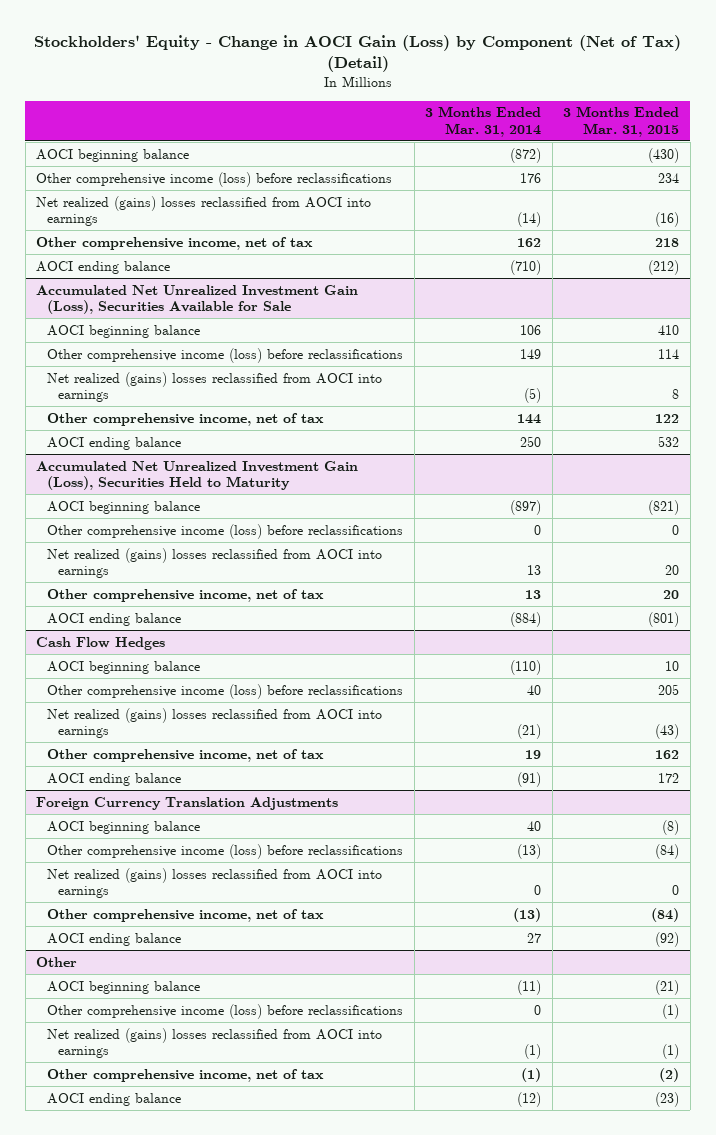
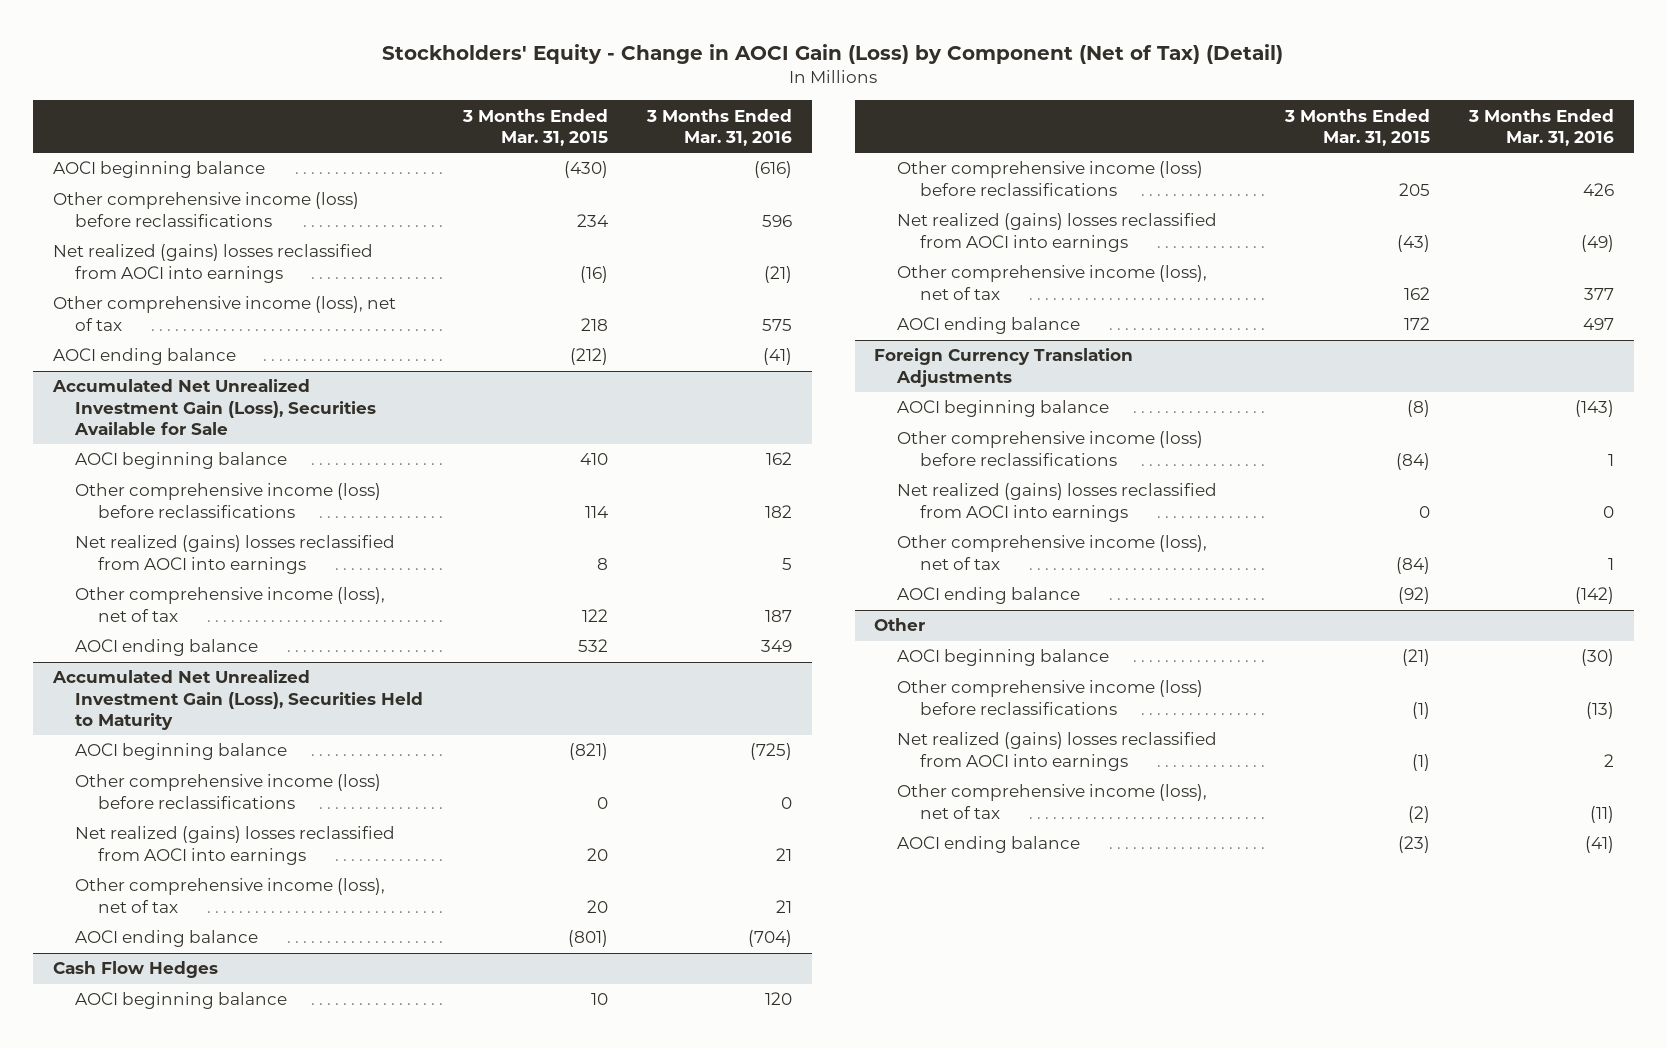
[425,106,542,137] 3 Months Ended Mar. 31, 2014 -> none
none -> [646,108,793,146] 3 Months Ended Mar. 31, 2016
[36,236,314,250] Other comprehensive income, net of tax -> [52,296,396,331] Other comprehensive income (loss), net of tax
[47,412,325,426] Other comprehensive income, net of tax -> [75,587,386,622] Other comprehensive income (loss), net of tax
[47,588,325,602] Other comprehensive income, net of tax -> [75,878,386,913] Other comprehensive income (loss), net of tax
[47,748,325,762] Other comprehensive income, net of tax -> [897,265,1208,300] Other comprehensive income (loss), net of tax
[47,908,325,922] Other comprehensive income, net of tax -> [897,535,1208,570] Other comprehensive income (loss), net of tax
[47,1068,325,1082] Other comprehensive income, net of tax -> [897,784,1208,819] Other comprehensive income (loss), net of tax

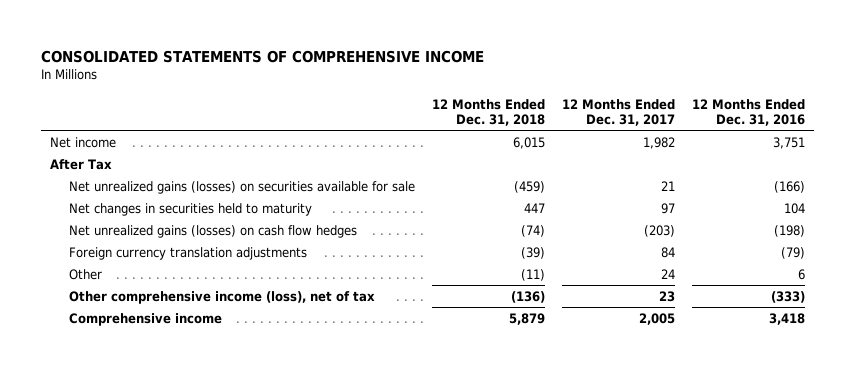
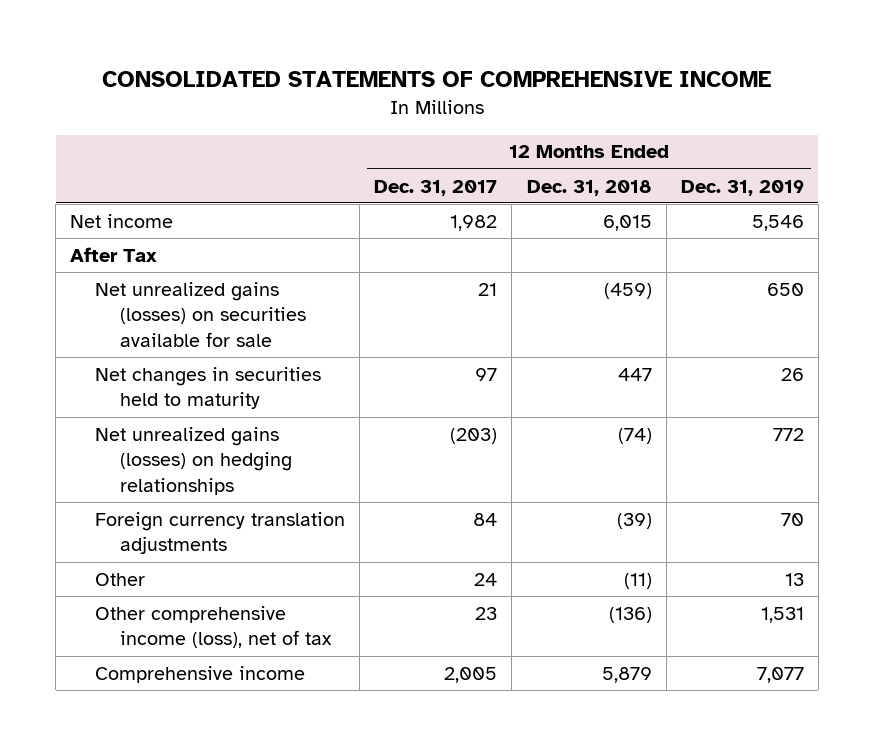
[692,98,806,126] 12 Months Ended Dec. 31, 2016 -> none
none -> [680,179,804,196] Dec. 31, 2019
[69,224,358,238] Net unrealized gains (losses) on cash flow hedges -> [95,426,293,496] Net unrealized gains (losses) on hedging relationships

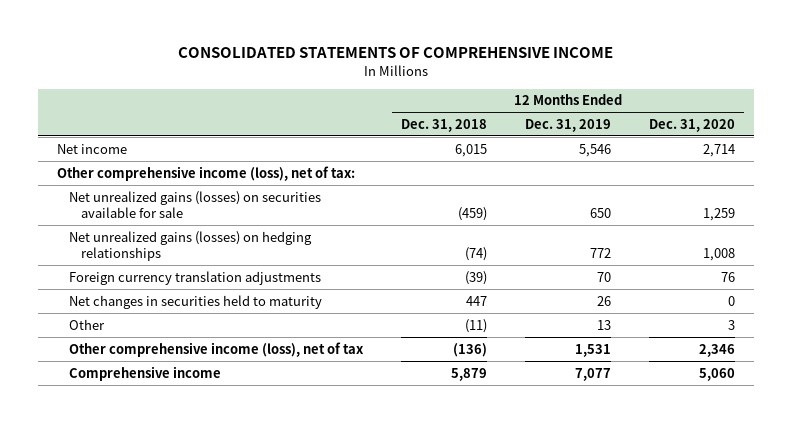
[374,179,498,196] Dec. 31, 2017 -> none
none -> [648,118,735,132] Dec. 31, 2020
[70,246,158,262] After Tax -> [57,165,356,181] Other comprehensive income (loss), net of tax:
[95,366,322,410] Net changes in securities held to maturity -> [69,294,323,309] Net changes in securities held to maturity

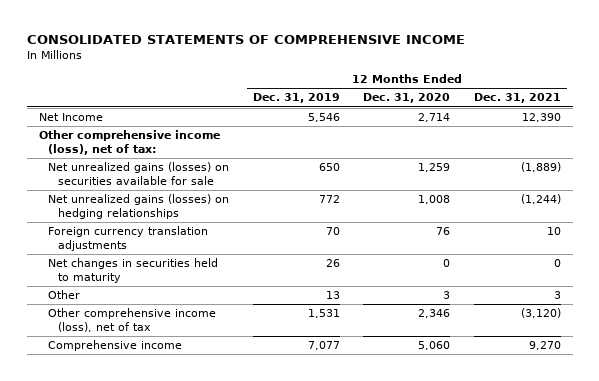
[400,118,487,132] Dec. 31, 2018 -> none
none -> [473,93,561,104] Dec. 31, 2021
[57,143,128,154] Net income -> [38,113,103,122] Net Income

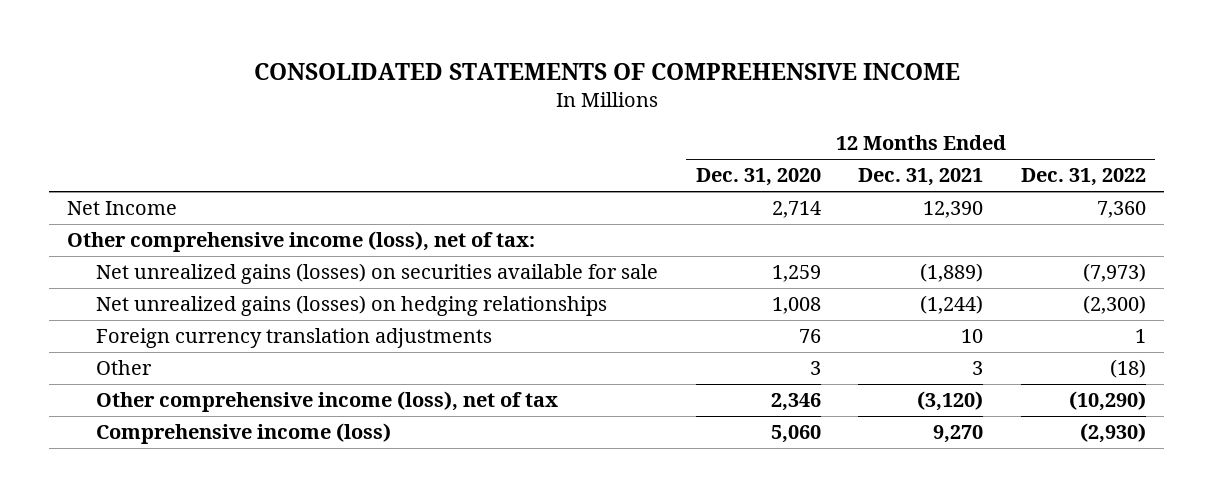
[252,93,340,104] Dec. 31, 2019 -> none
none -> [1020,168,1146,187] Dec. 31, 2022
[48,258,219,284] Net changes in securities held to maturity -> none
[48,340,183,352] Comprehensive income -> [96,423,392,445] Comprehensive income (loss)

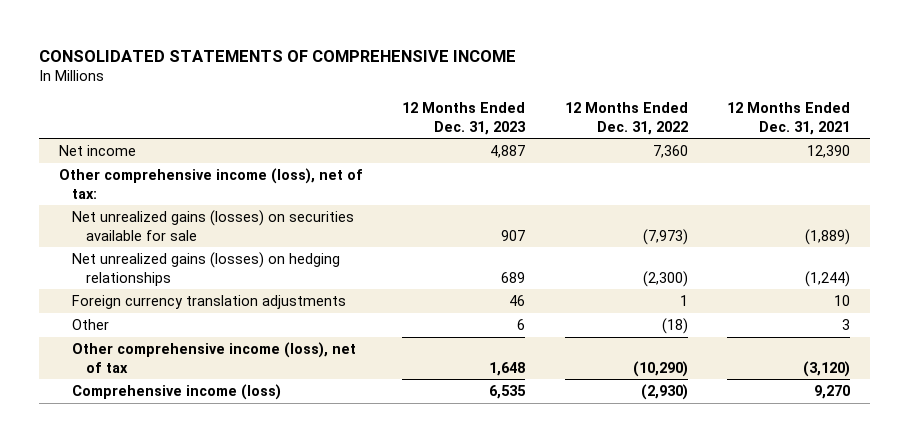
[695,168,821,187] Dec. 31, 2020 -> none
none -> [402,101,527,135] 12 Months Ended Dec. 31, 2023
[67,201,178,216] Net Income -> [59,144,137,156] Net income

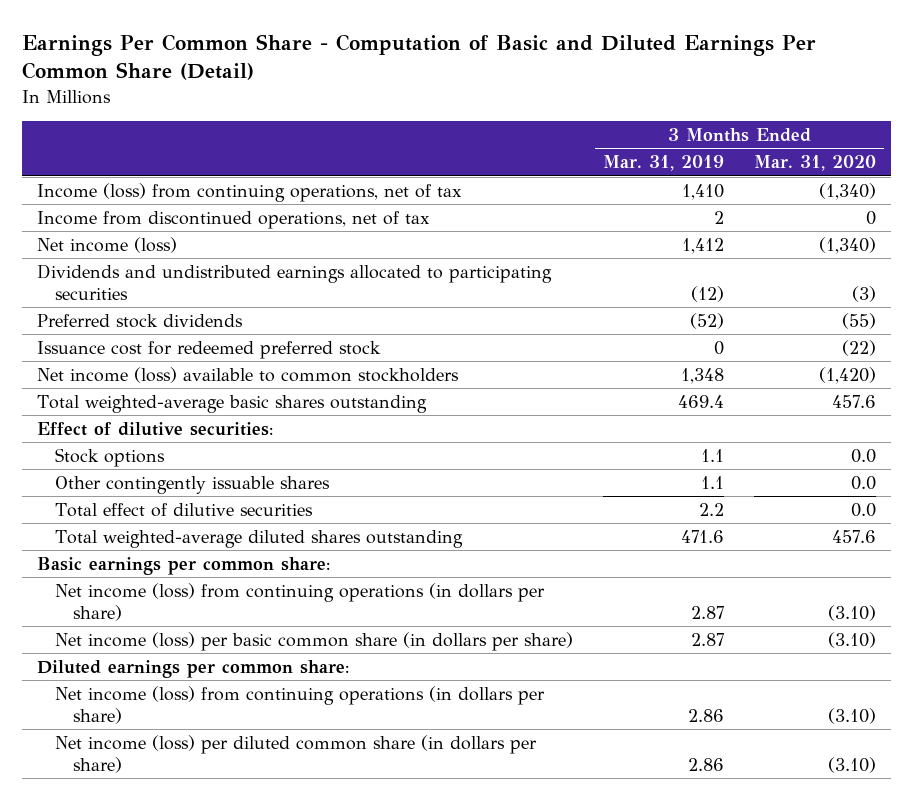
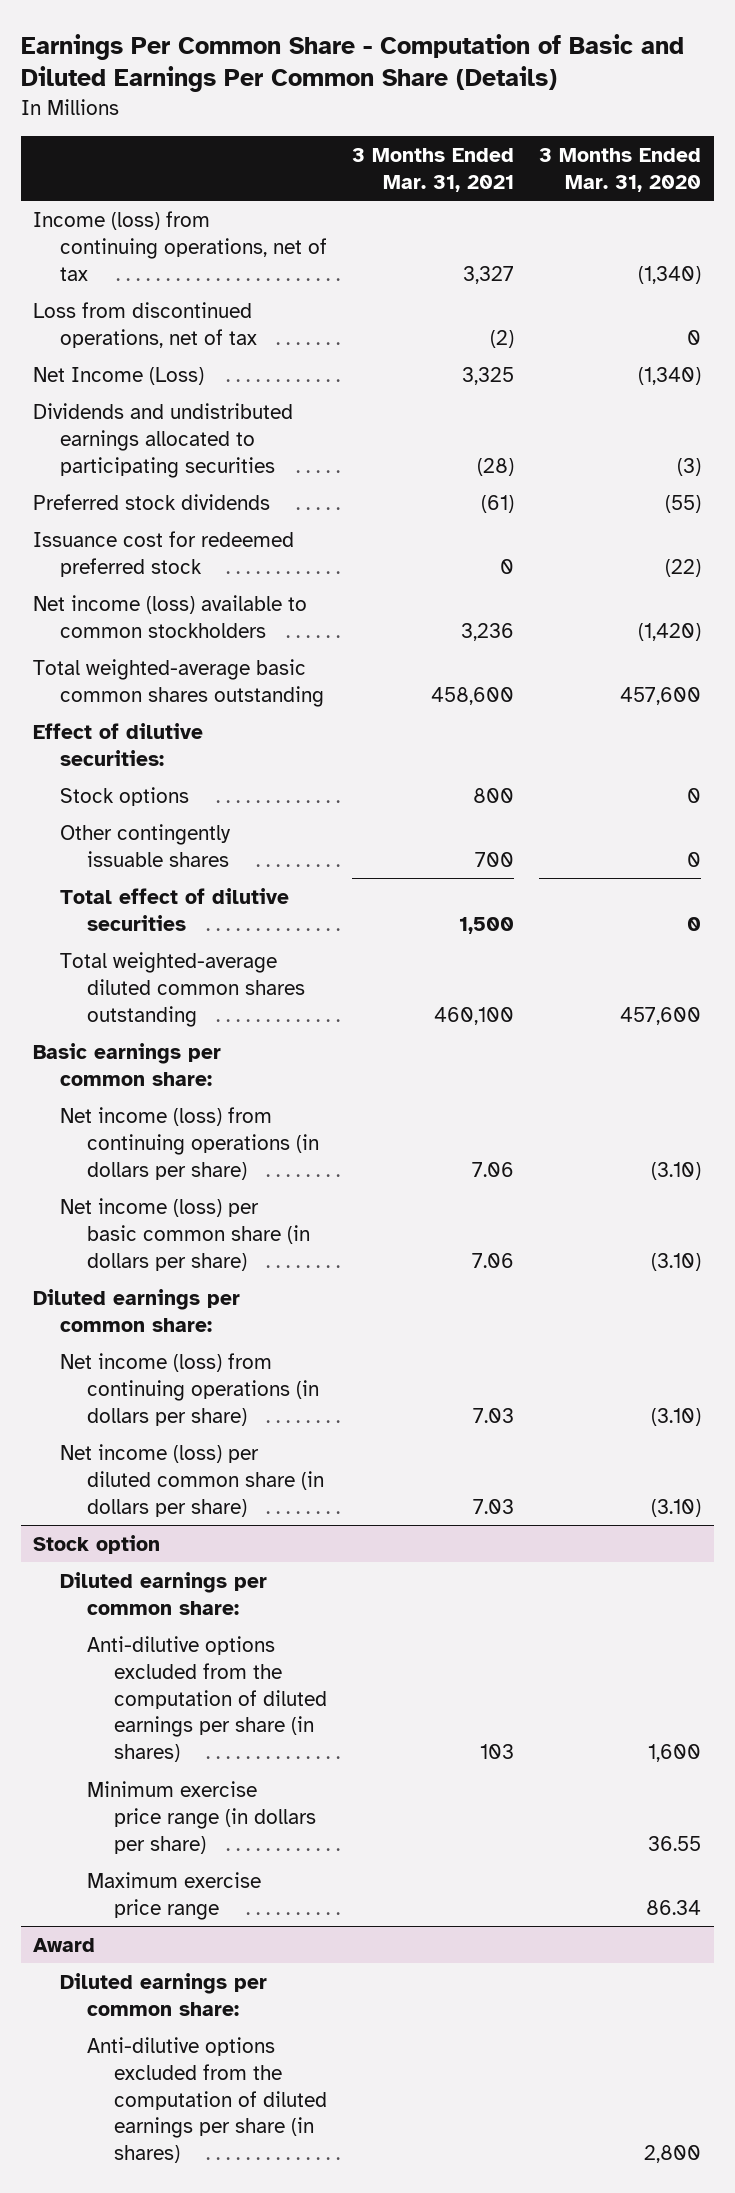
[21,33,816,81] Earnings Per Common Share - Computation of Basic and Diluted Earnings Per Common Share (Detail) -> [20,33,684,93] Earnings Per Common Share - Computation of Basic and Diluted Earnings Per Common Share (Details)
[602,155,724,172] Mar. 31, 2019 -> none
none -> [352,147,515,192] 3 Months Ended Mar. 31, 2021
[36,210,430,229] Income from discontinued operations, net of tax -> [33,301,258,348] Loss from discontinued operations, net of tax
[36,236,177,253] Net income (loss) -> [33,366,205,385] Net Income (Loss)
[36,394,427,413] Total weighted-average basic shares outstanding -> [33,658,325,707] Total weighted-average basic common shares outstanding
[832,394,877,408] 457.6 -> [620,686,702,705] 457,600
[851,448,877,463] 0.0 -> [687,787,702,803] 0
[851,475,877,490] 0.0 -> [687,851,702,867] 0
[851,502,877,517] 0.0 -> [687,916,702,931] 0
[54,529,463,548] Total weighted-average diluted shares outstanding -> [60,951,306,1027] Total weighted-average diluted common shares outstanding
[832,529,877,543] 457.6 -> [620,1006,702,1025] 457,600
none -> [33,1534,161,1554] Stock option
none -> [60,1571,268,1615] Diluted earnings per common share:
none -> [87,1635,328,1763] Anti-dilutive options excluded from the computation of diluted earnings per share (in shares)
none -> [87,1780,317,1854] Minimum exercise price range (in dollars per share)
none -> [87,1871,262,1920] Maximum exercise price range
none -> [33,1937,96,1952] Award
none -> [60,1972,268,2016] Diluted earnings per common share:
none -> [87,2036,328,2164] Anti-dilutive options excluded from the computation of diluted earnings per share (in shares)

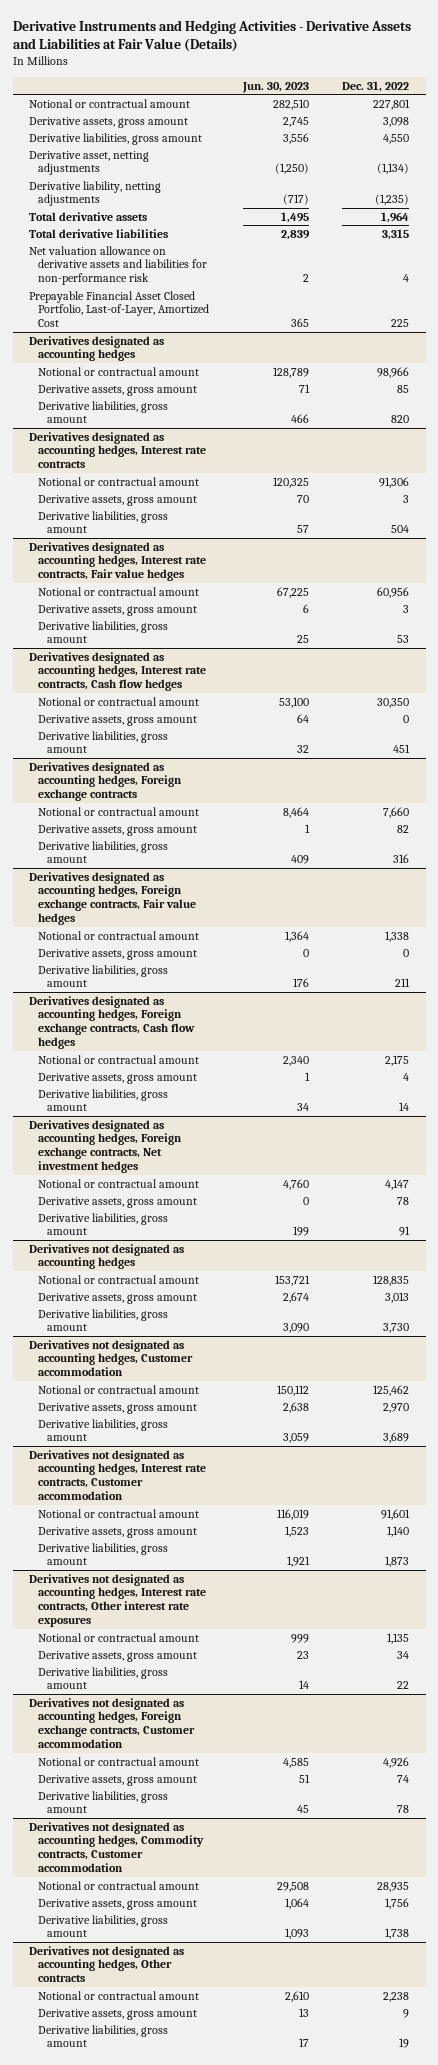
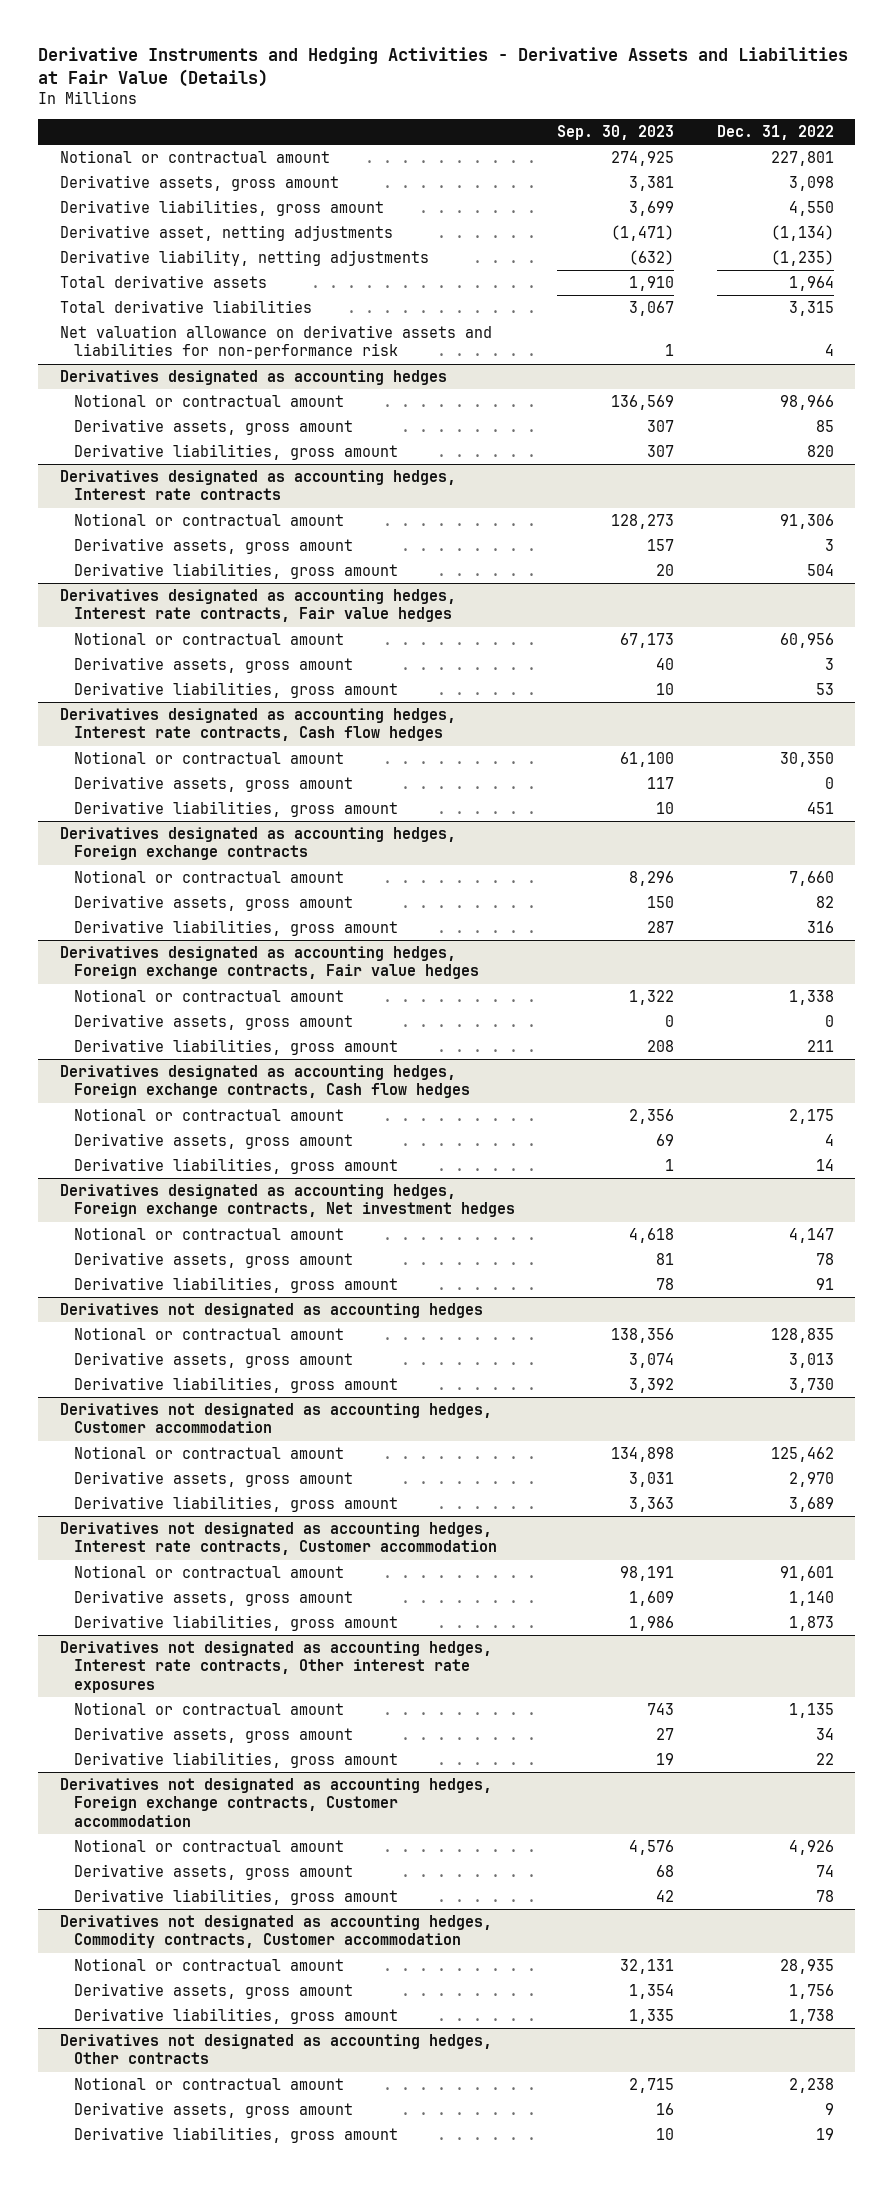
[241,81,309,93] Jun. 30, 2023 -> none
none -> [557,124,675,140] Sep. 30, 2023
[29,290,210,328] Prepayable Financial Asset Closed Portfolio, Last-of-Layer, Amortized Cost -> none

